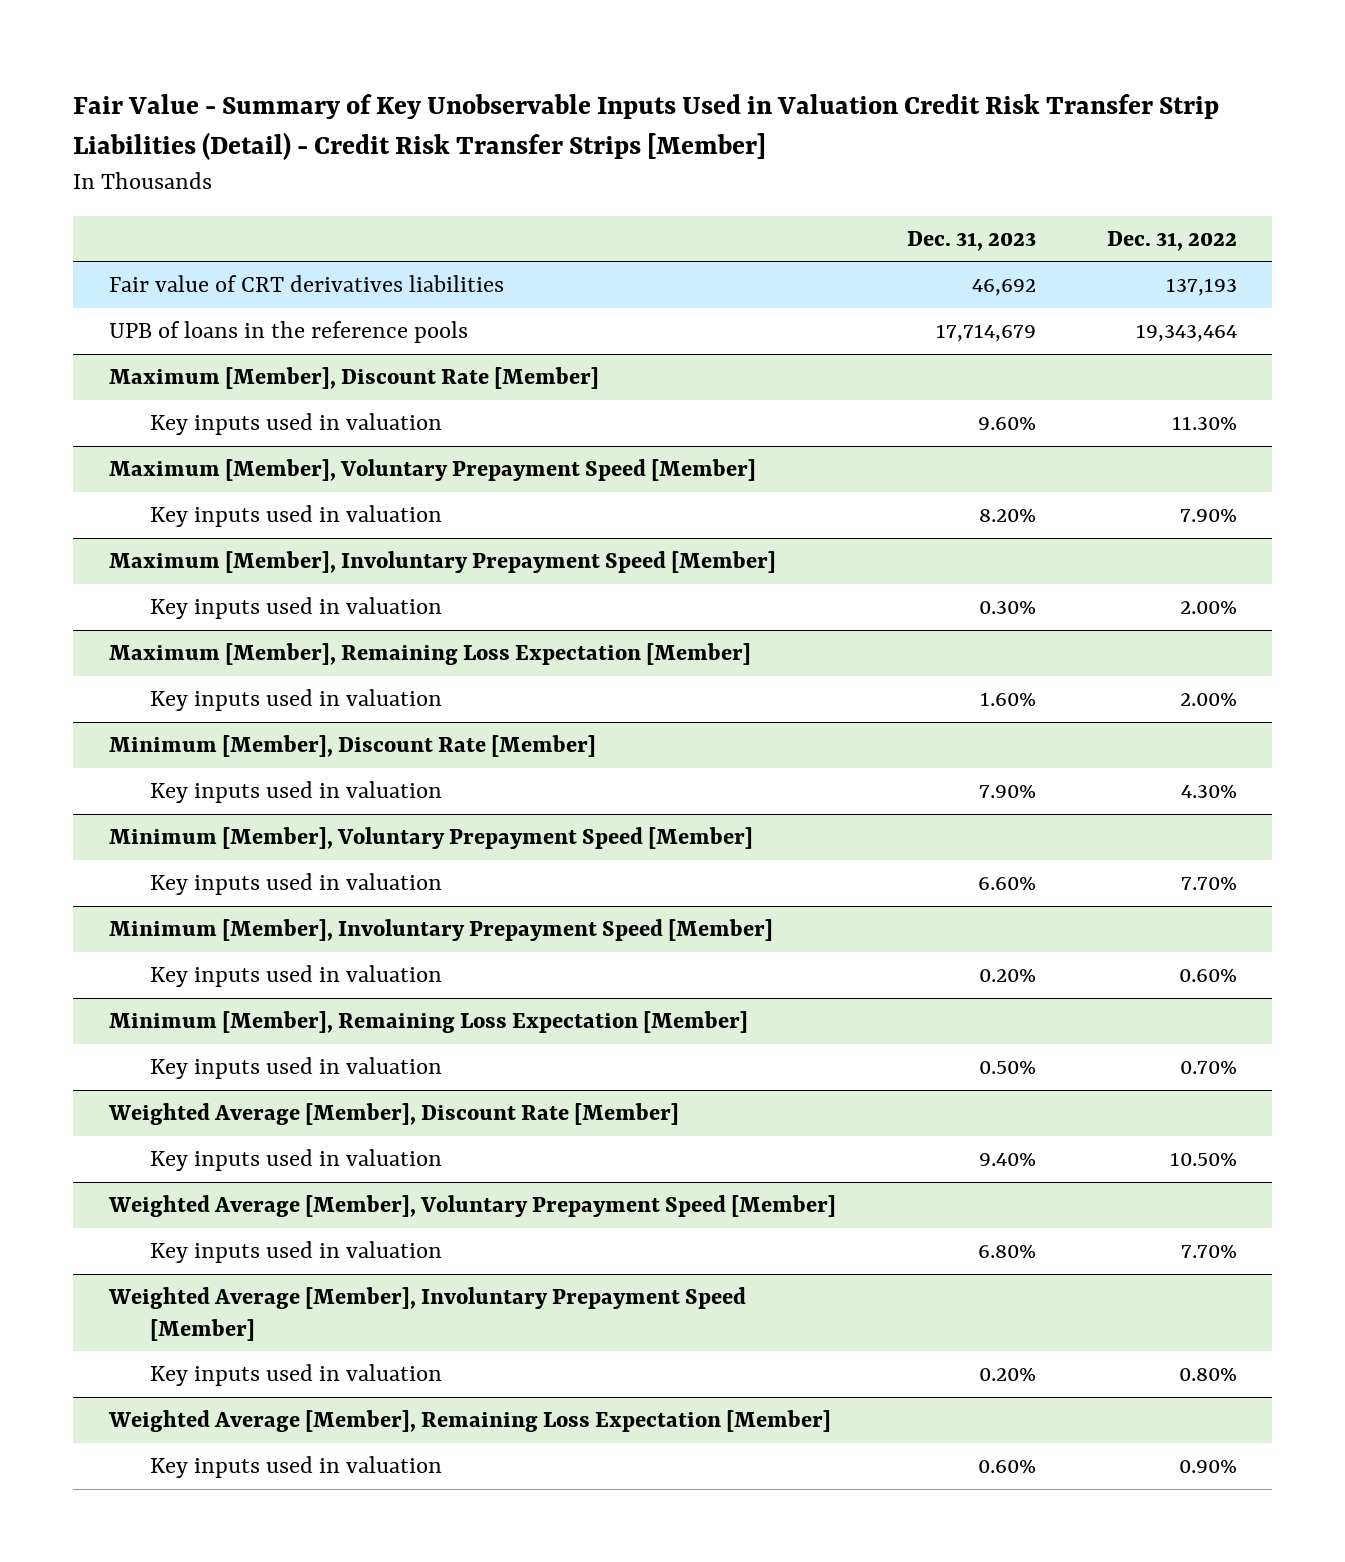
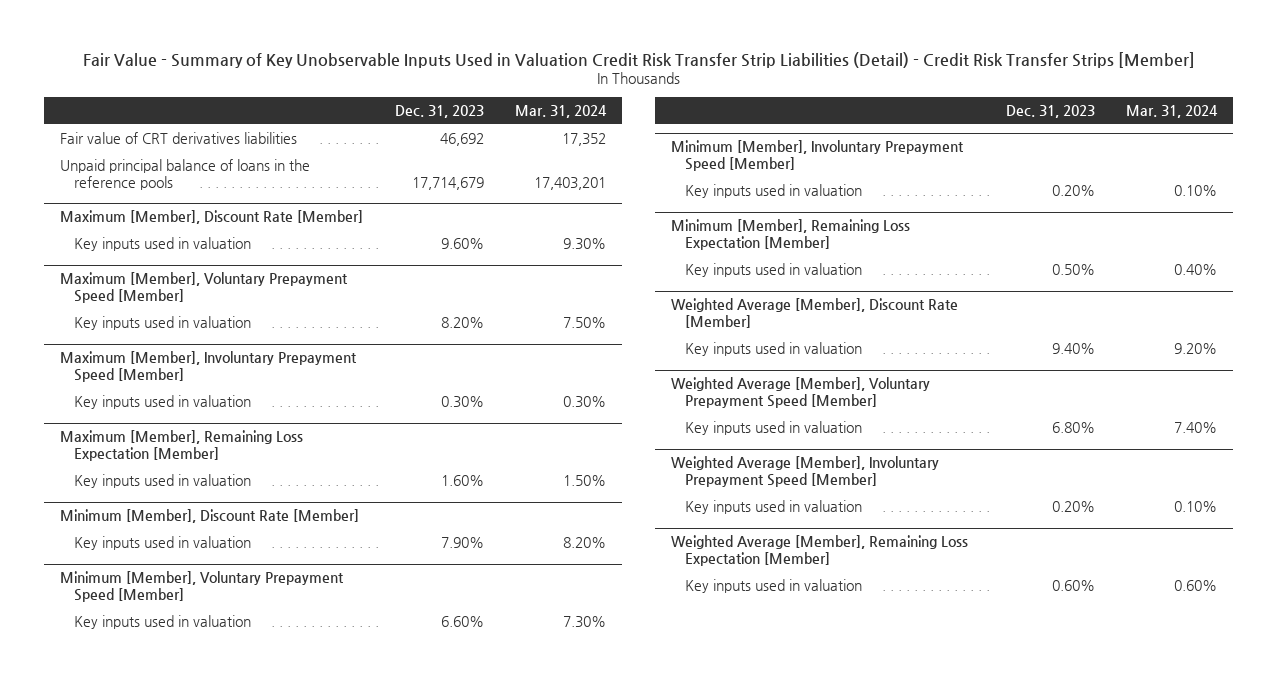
[1106,230,1237,251] Dec. 31, 2022 -> none
none -> [515,104,608,118] Mar. 31, 2024
[108,321,468,344] UPB of loans in the reference pools -> [60,159,311,190] Unpaid principal balance of loans in the reference pools

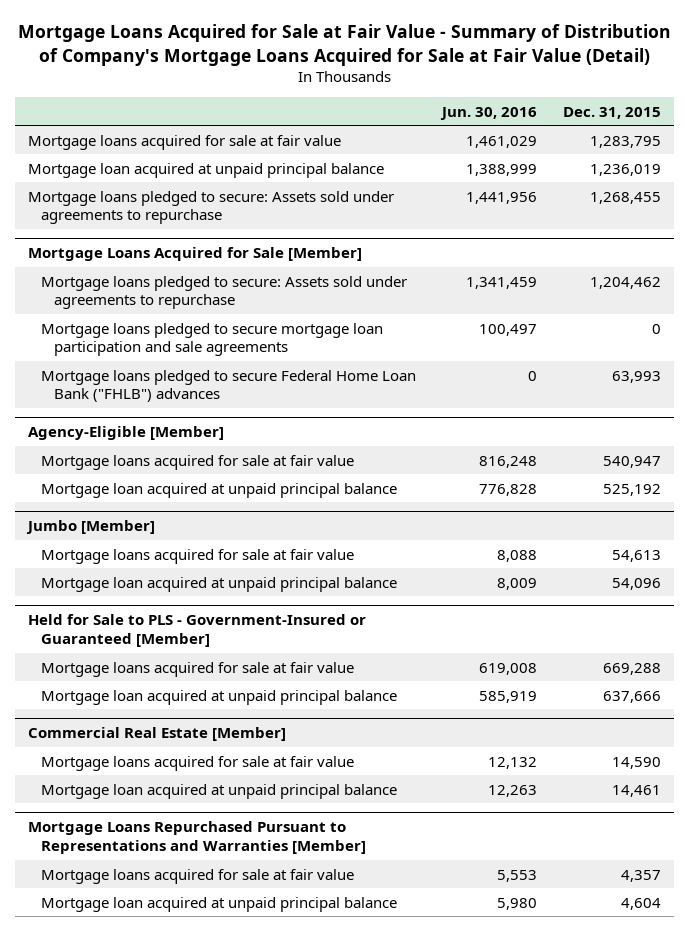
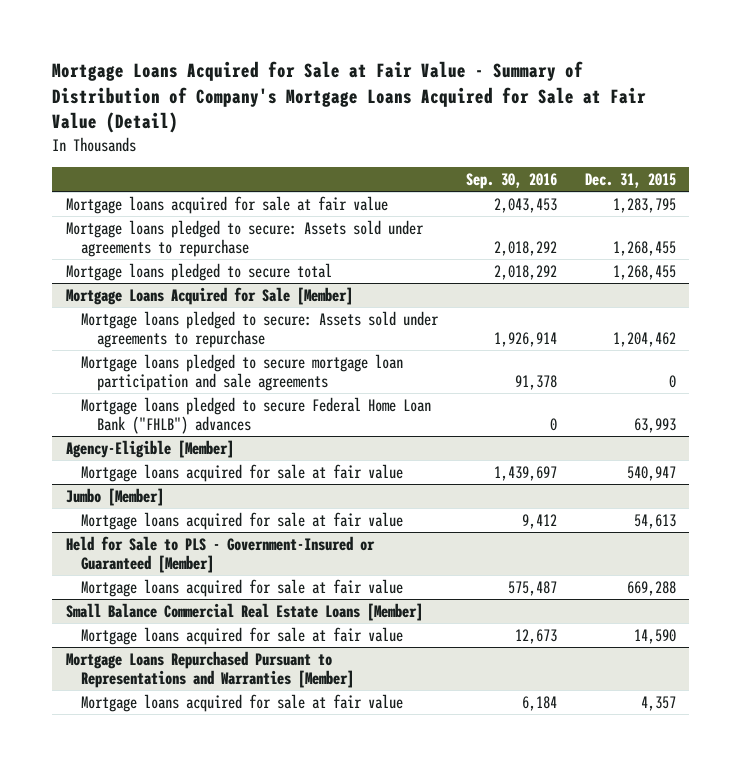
[440,106,538,120] Jun. 30, 2016 -> none
none -> [466,172,558,189] Sep. 30, 2016
[27,162,384,178] Mortgage loan acquired at unpaid principal balance -> none
none -> [65,262,332,281] Mortgage loans pledged to secure total
[41,482,398,498] Mortgage loan acquired at unpaid principal balance -> none
[41,576,398,592] Mortgage loan acquired at unpaid principal balance -> none
[41,689,398,705] Mortgage loan acquired at unpaid principal balance -> none
[27,726,286,741] Commercial Real Estate [Member] -> [65,602,423,621] Small Balance Commercial Real Estate Loans [Member]
[41,783,398,799] Mortgage loan acquired at unpaid principal balance -> none
[41,896,398,912] Mortgage loan acquired at unpaid principal balance -> none

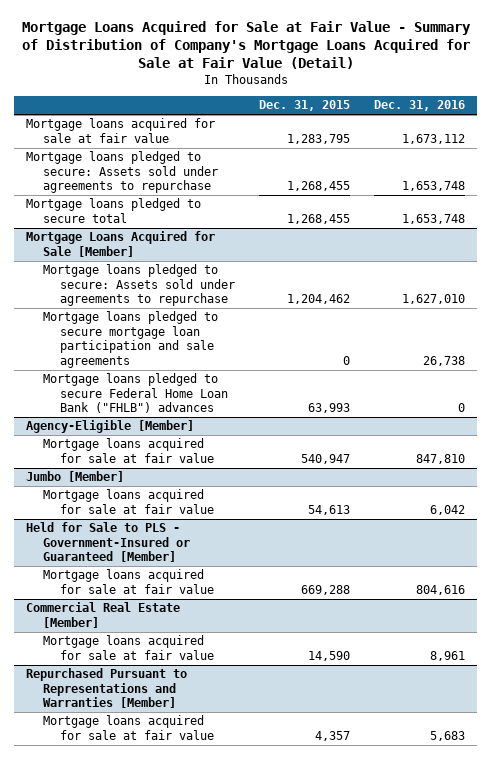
[466,172,558,189] Sep. 30, 2016 -> none
none -> [374,99,466,111] Dec. 31, 2016
[65,602,423,621] Small Balance Commercial Real Estate Loans [Member] -> [26,602,181,628] Commercial Real Estate [Member]
[65,650,355,689] Mortgage Loans Repurchased Pursuant to Representations and Warranties [Member] -> [26,668,188,709] Repurchased Pursuant to Representations and Warranties [Member]

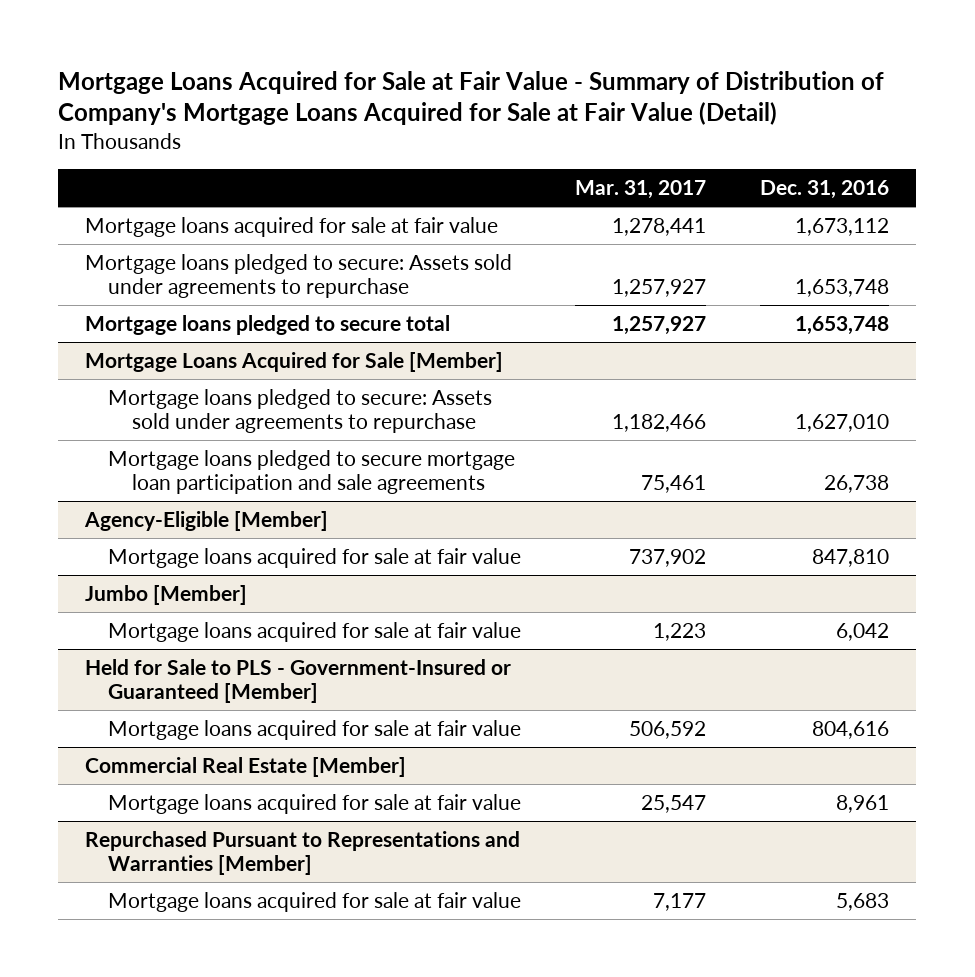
[259,99,351,111] Dec. 31, 2015 -> none
none -> [575,180,707,200] Mar. 31, 2017
[43,373,229,414] Mortgage loans pledged to secure Federal Home Loan Bank ("FHLB") advances -> none

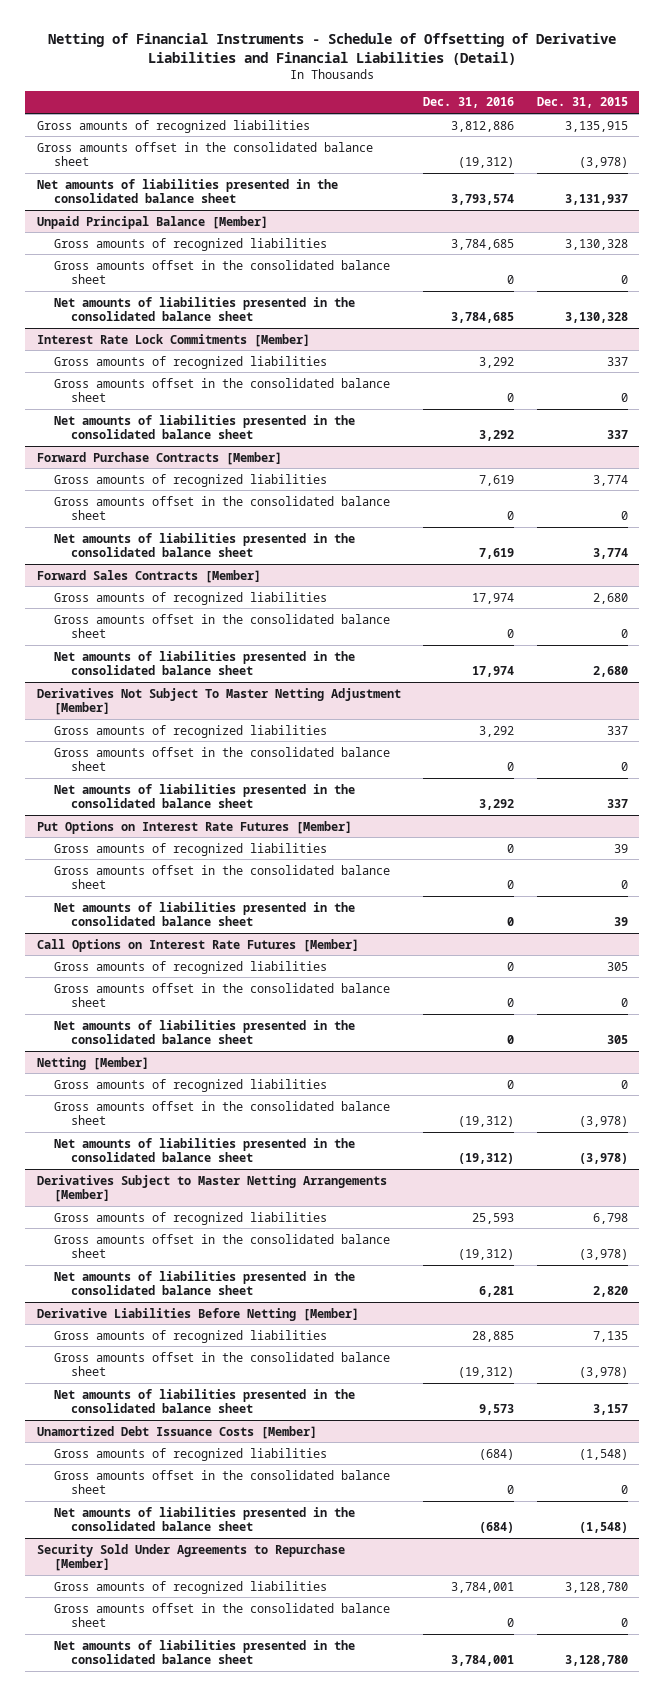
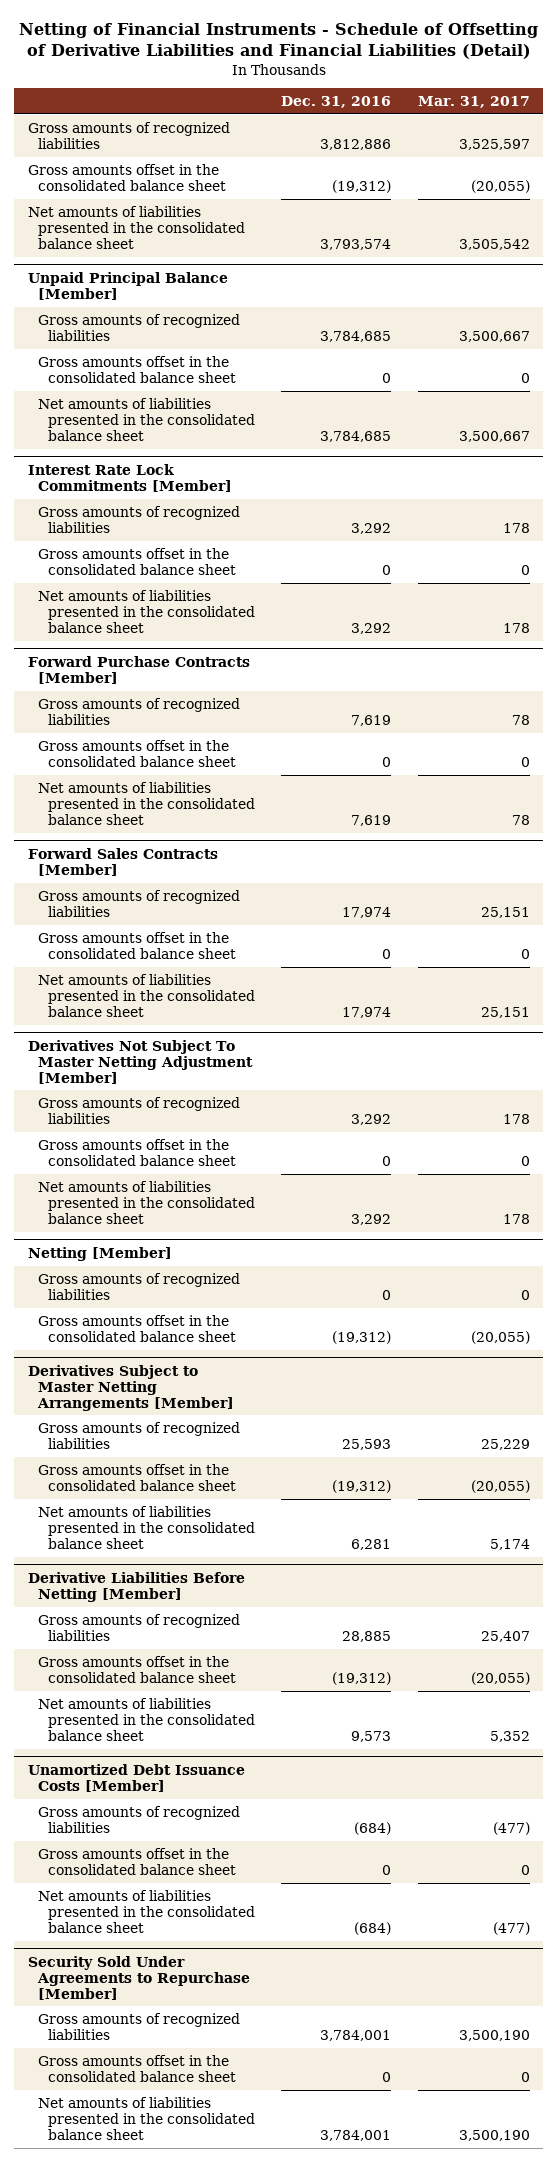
[537,97,629,109] Dec. 31, 2015 -> none
none -> [417,95,530,108] Mar. 31, 2017
[36,820,352,834] Put Options on Interest Rate Futures [Member] -> none
[53,842,327,856] Gross amounts of recognized liabilities -> none
[53,864,390,890] Gross amounts offset in the consolidated balance sheet -> none
[53,901,355,927] Net amounts of liabilities presented in the consolidated balance sheet -> none
[36,938,359,952] Call Options on Interest Rate Futures [Member] -> none
[53,960,327,974] Gross amounts of recognized liabilities -> none
[53,982,390,1008] Gross amounts offset in the consolidated balance sheet -> none
[53,1019,355,1045] Net amounts of liabilities presented in the consolidated balance sheet -> none
[53,1137,355,1163] Net amounts of liabilities presented in the consolidated balance sheet -> none

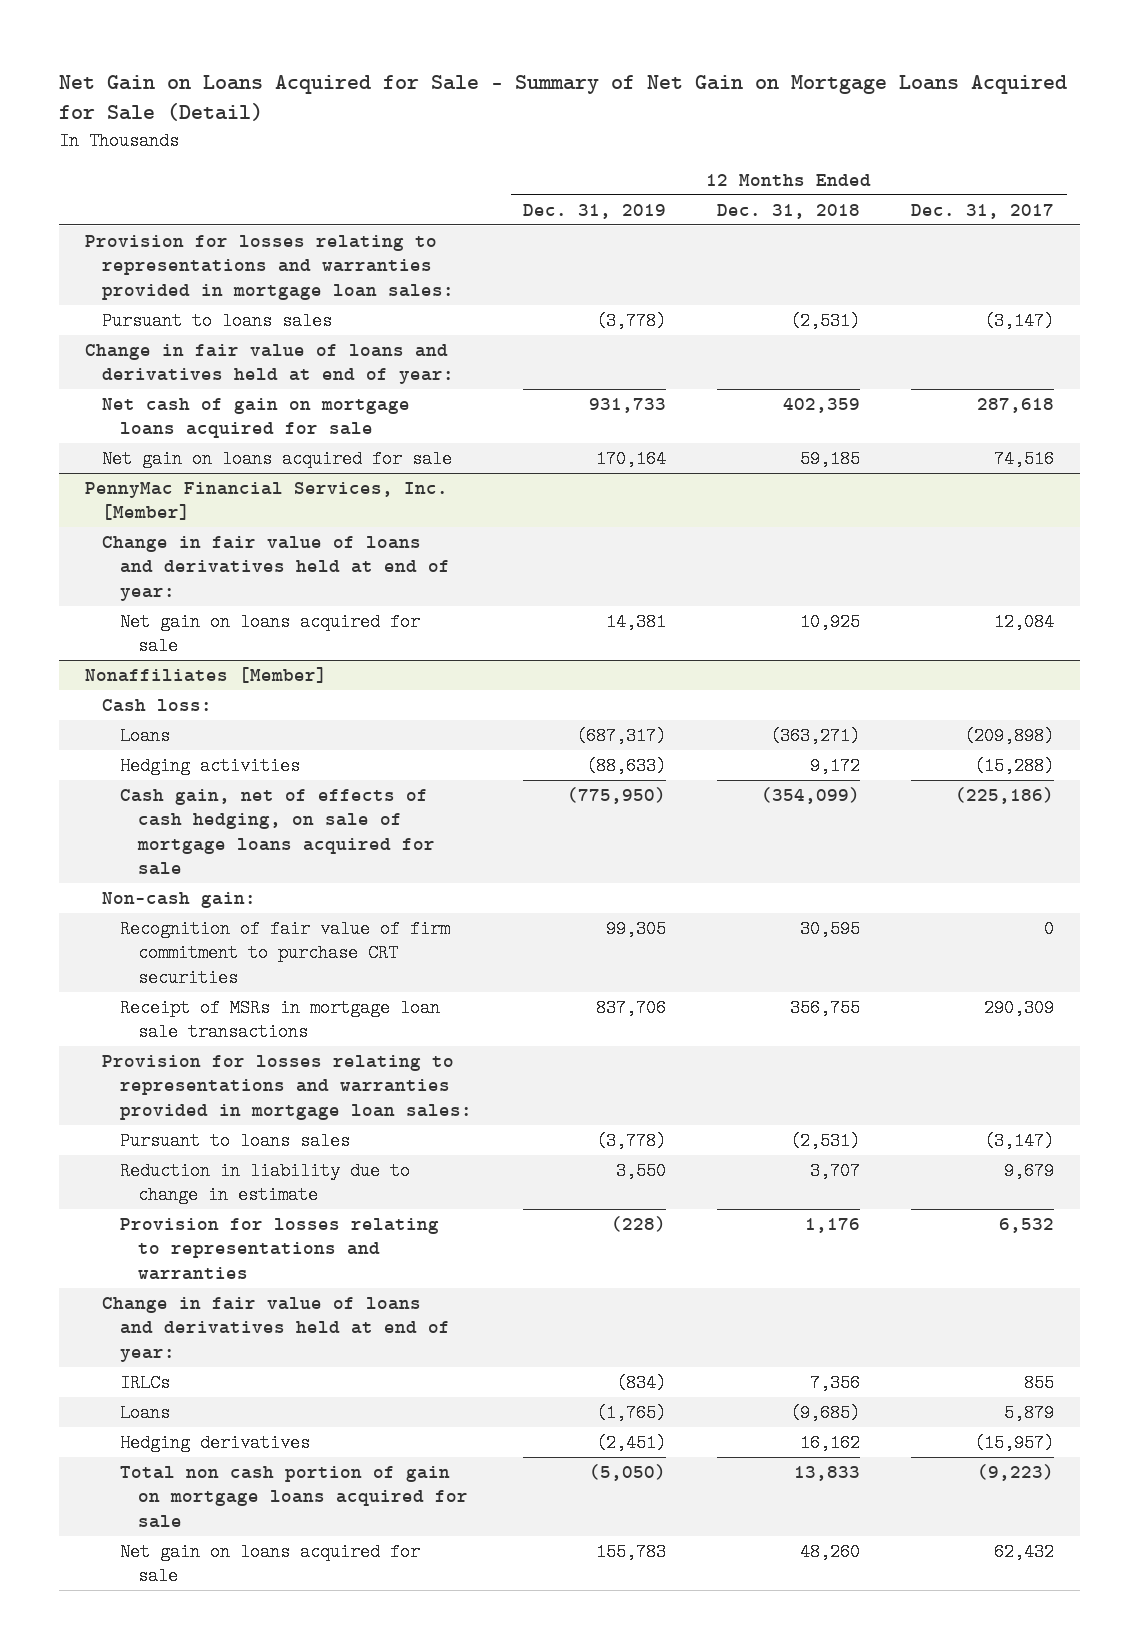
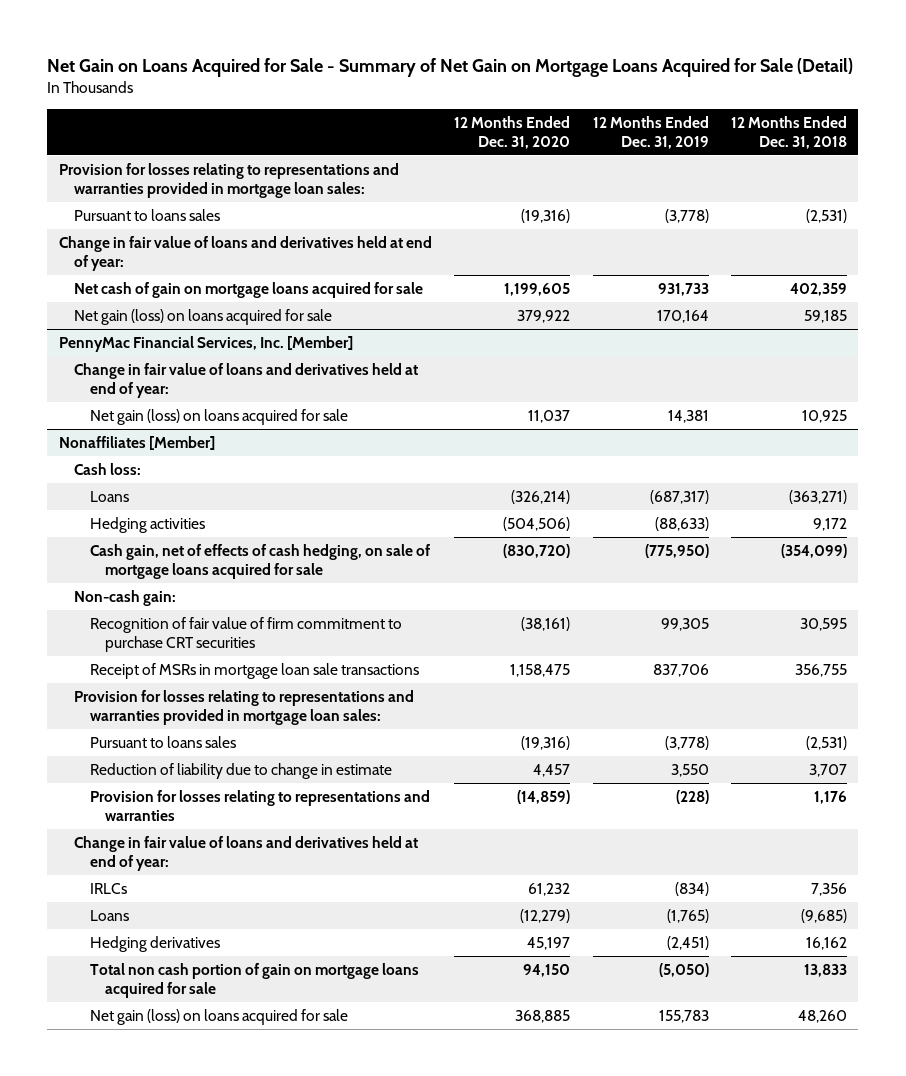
[911,203,1055,219] Dec. 31, 2017 -> none
none -> [454,115,571,149] 12 Months Ended Dec. 31, 2020
[102,449,453,468] Net gain on loans acquired for sale -> [74,309,333,326] Net gain (loss) on loans acquired for sale
[120,612,421,656] Net gain on loans acquired for sale -> [89,409,348,426] Net gain (loss) on loans acquired for sale
[120,1161,411,1205] Reduction in liability due to change in estimate -> [89,763,392,780] Reduction of liability due to change in estimate
[120,1542,421,1586] Net gain on loans acquired for sale -> [89,1009,348,1026] Net gain (loss) on loans acquired for sale

